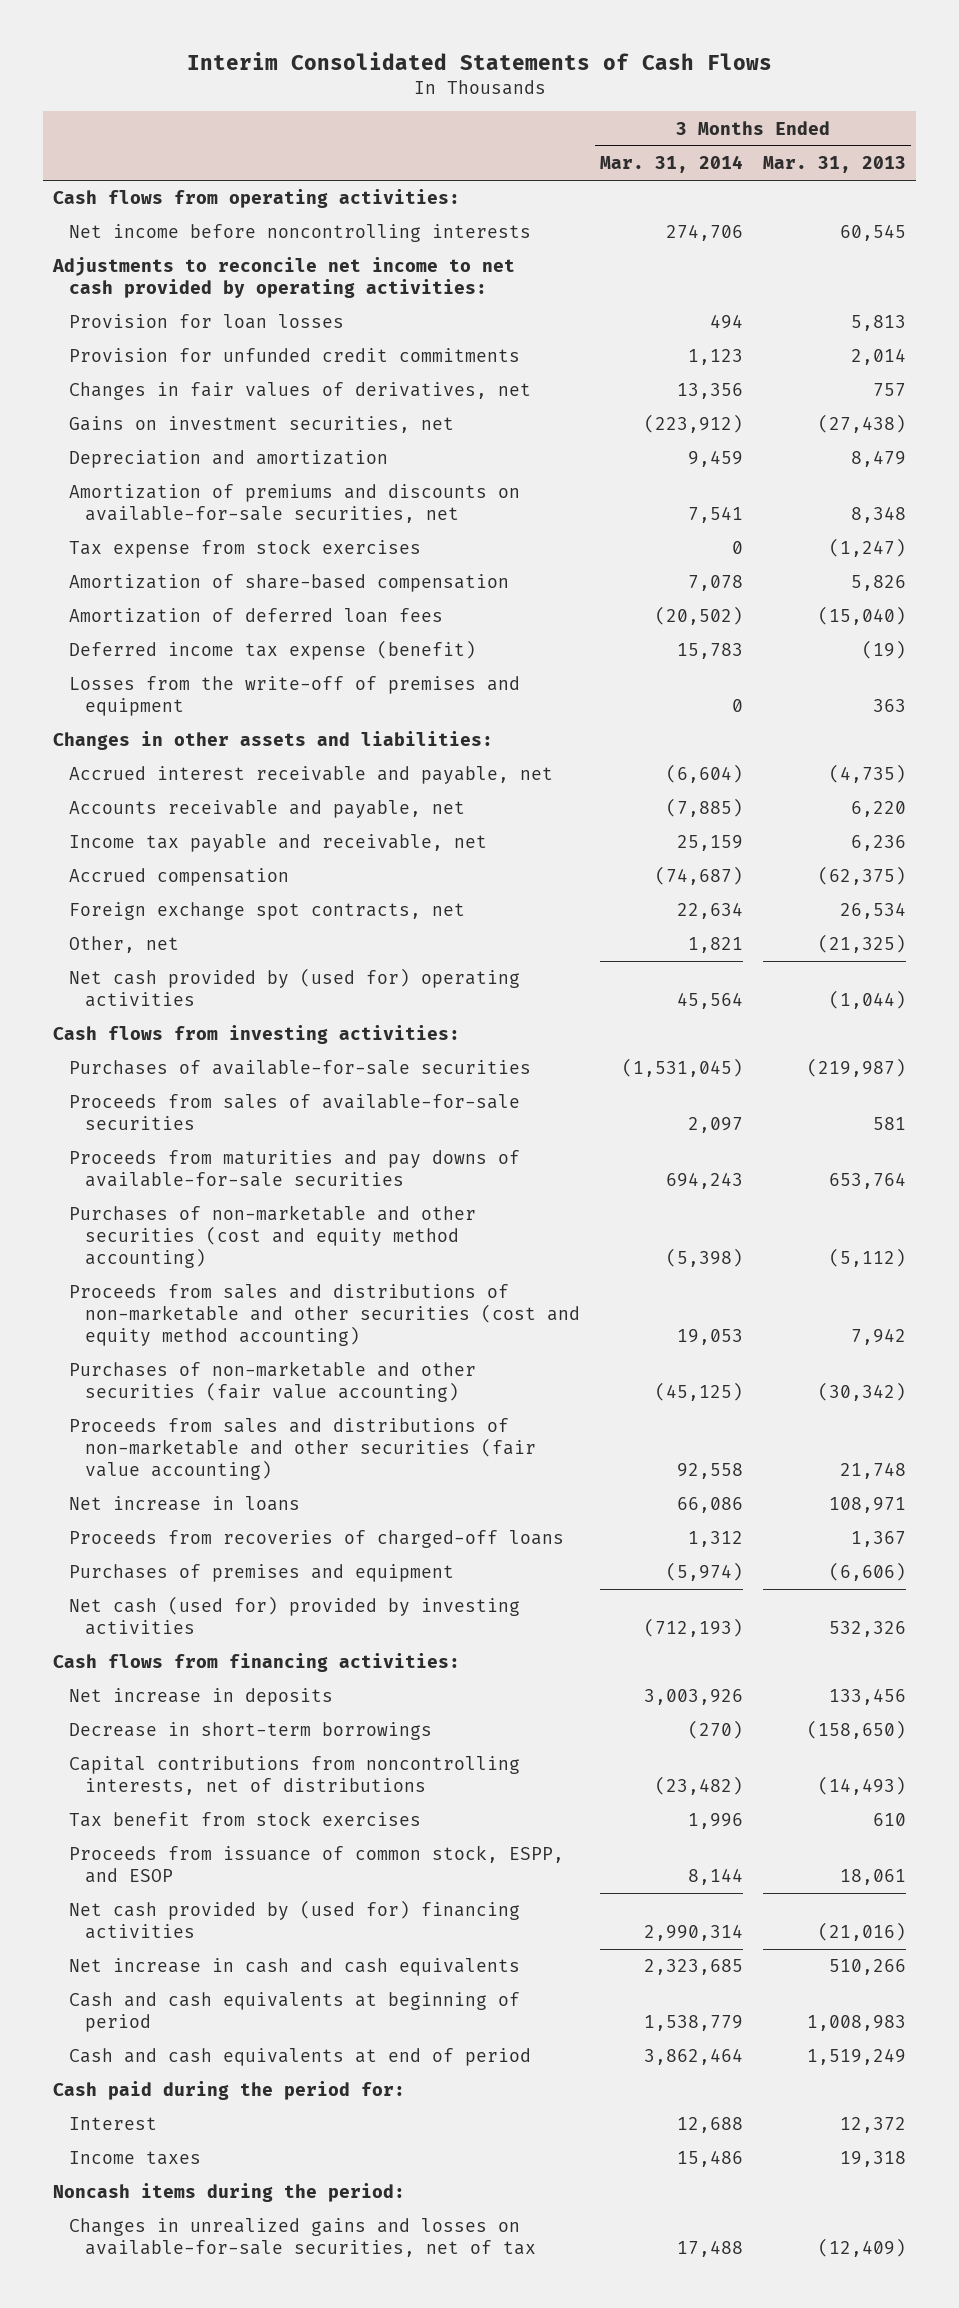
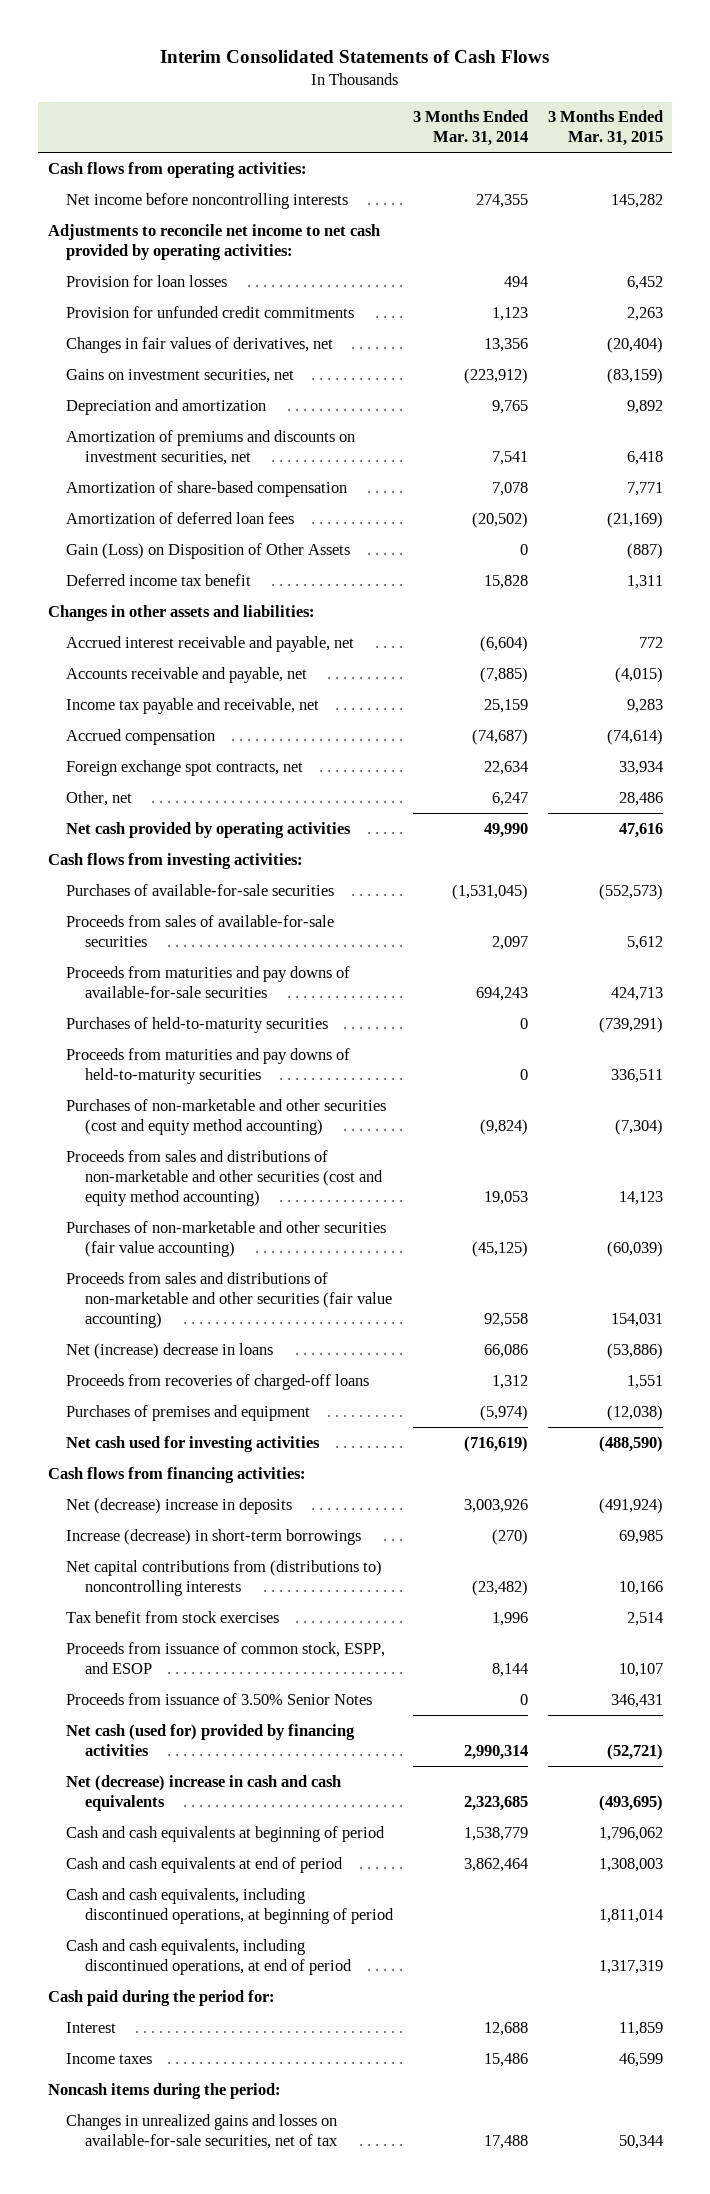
[763,156,907,174] Mar. 31, 2013 -> none
none -> [547,110,663,147] 3 Months Ended Mar. 31, 2015
[666,224,744,242] 274,706 -> [475,193,528,208] 274,355
[68,539,421,559] Tax expense from stock exercises -> none
[688,450,744,468] 9,459 -> [491,399,528,414] 9,765
[68,484,520,524] Amortization of premiums and discounts on available-for-sale securities, net -> [66,429,356,465] Amortization of premiums and discounts on investment securities, net
[68,676,520,717] Losses from the write-off of premises and equipment -> none
none -> [66,542,351,559] Gain (Loss) on Disposition of Other Assets
[68,640,476,661] Deferred income tax expense (benefit) -> [66,573,252,586] Deferred income tax benefit
[677,643,744,660] 15,783 -> [483,574,528,589] 15,828
[688,937,744,954] 1,821 -> [491,791,528,806] 6,247
[68,968,520,1008] Net cash provided by (used for) operating activities -> [66,821,352,838] Net cash provided by operating activities
[677,992,744,1010] 45,564 -> [483,822,528,838] 49,990
none -> [66,1016,329,1033] Purchases of held-to-maturity securities
none -> [66,1047,351,1084] Proceeds from maturities and pay downs of held-to-maturity securities
[666,1247,744,1267] (5,398) -> [479,1118,528,1135] (9,824)
[68,1496,300,1512] Net increase in loans -> [66,1342,274,1359] Net (increase) decrease in loans
[68,1596,520,1636] Net cash (used for) provided by investing activities -> [66,1435,321,1452] Net cash used for investing activities
[644,1618,744,1638] (712,193) -> [463,1435,528,1452] (716,619)
[68,1688,333,1707] Net increase in deposits -> [66,1497,293,1514] Net (decrease) increase in deposits
[68,1722,432,1741] Decrease in short-term borrowings -> [66,1528,362,1545] Increase (decrease) in short-term borrowings
[68,1756,520,1796] Capital contributions from noncontrolling interests, net of distributions -> [66,1559,383,1596] Net capital contributions from (distributions to) noncontrolling interests
none -> [66,1692,373,1705] Proceeds from issuance of 3.50% Senior Notes
[68,1900,520,1940] Net cash provided by (used for) financing activities -> [66,1723,356,1756] Net cash (used for) provided by financing activities
[68,1958,520,1977] Net increase in cash and cash equivalents -> [66,1774,342,1811] Net (decrease) increase in cash and cash equivalents
none -> [66,1887,395,1924] Cash and cash equivalents, including discontinued operations, at beginning of period
none -> [66,1938,353,1975] Cash and cash equivalents, including discontinued operations, at end of period

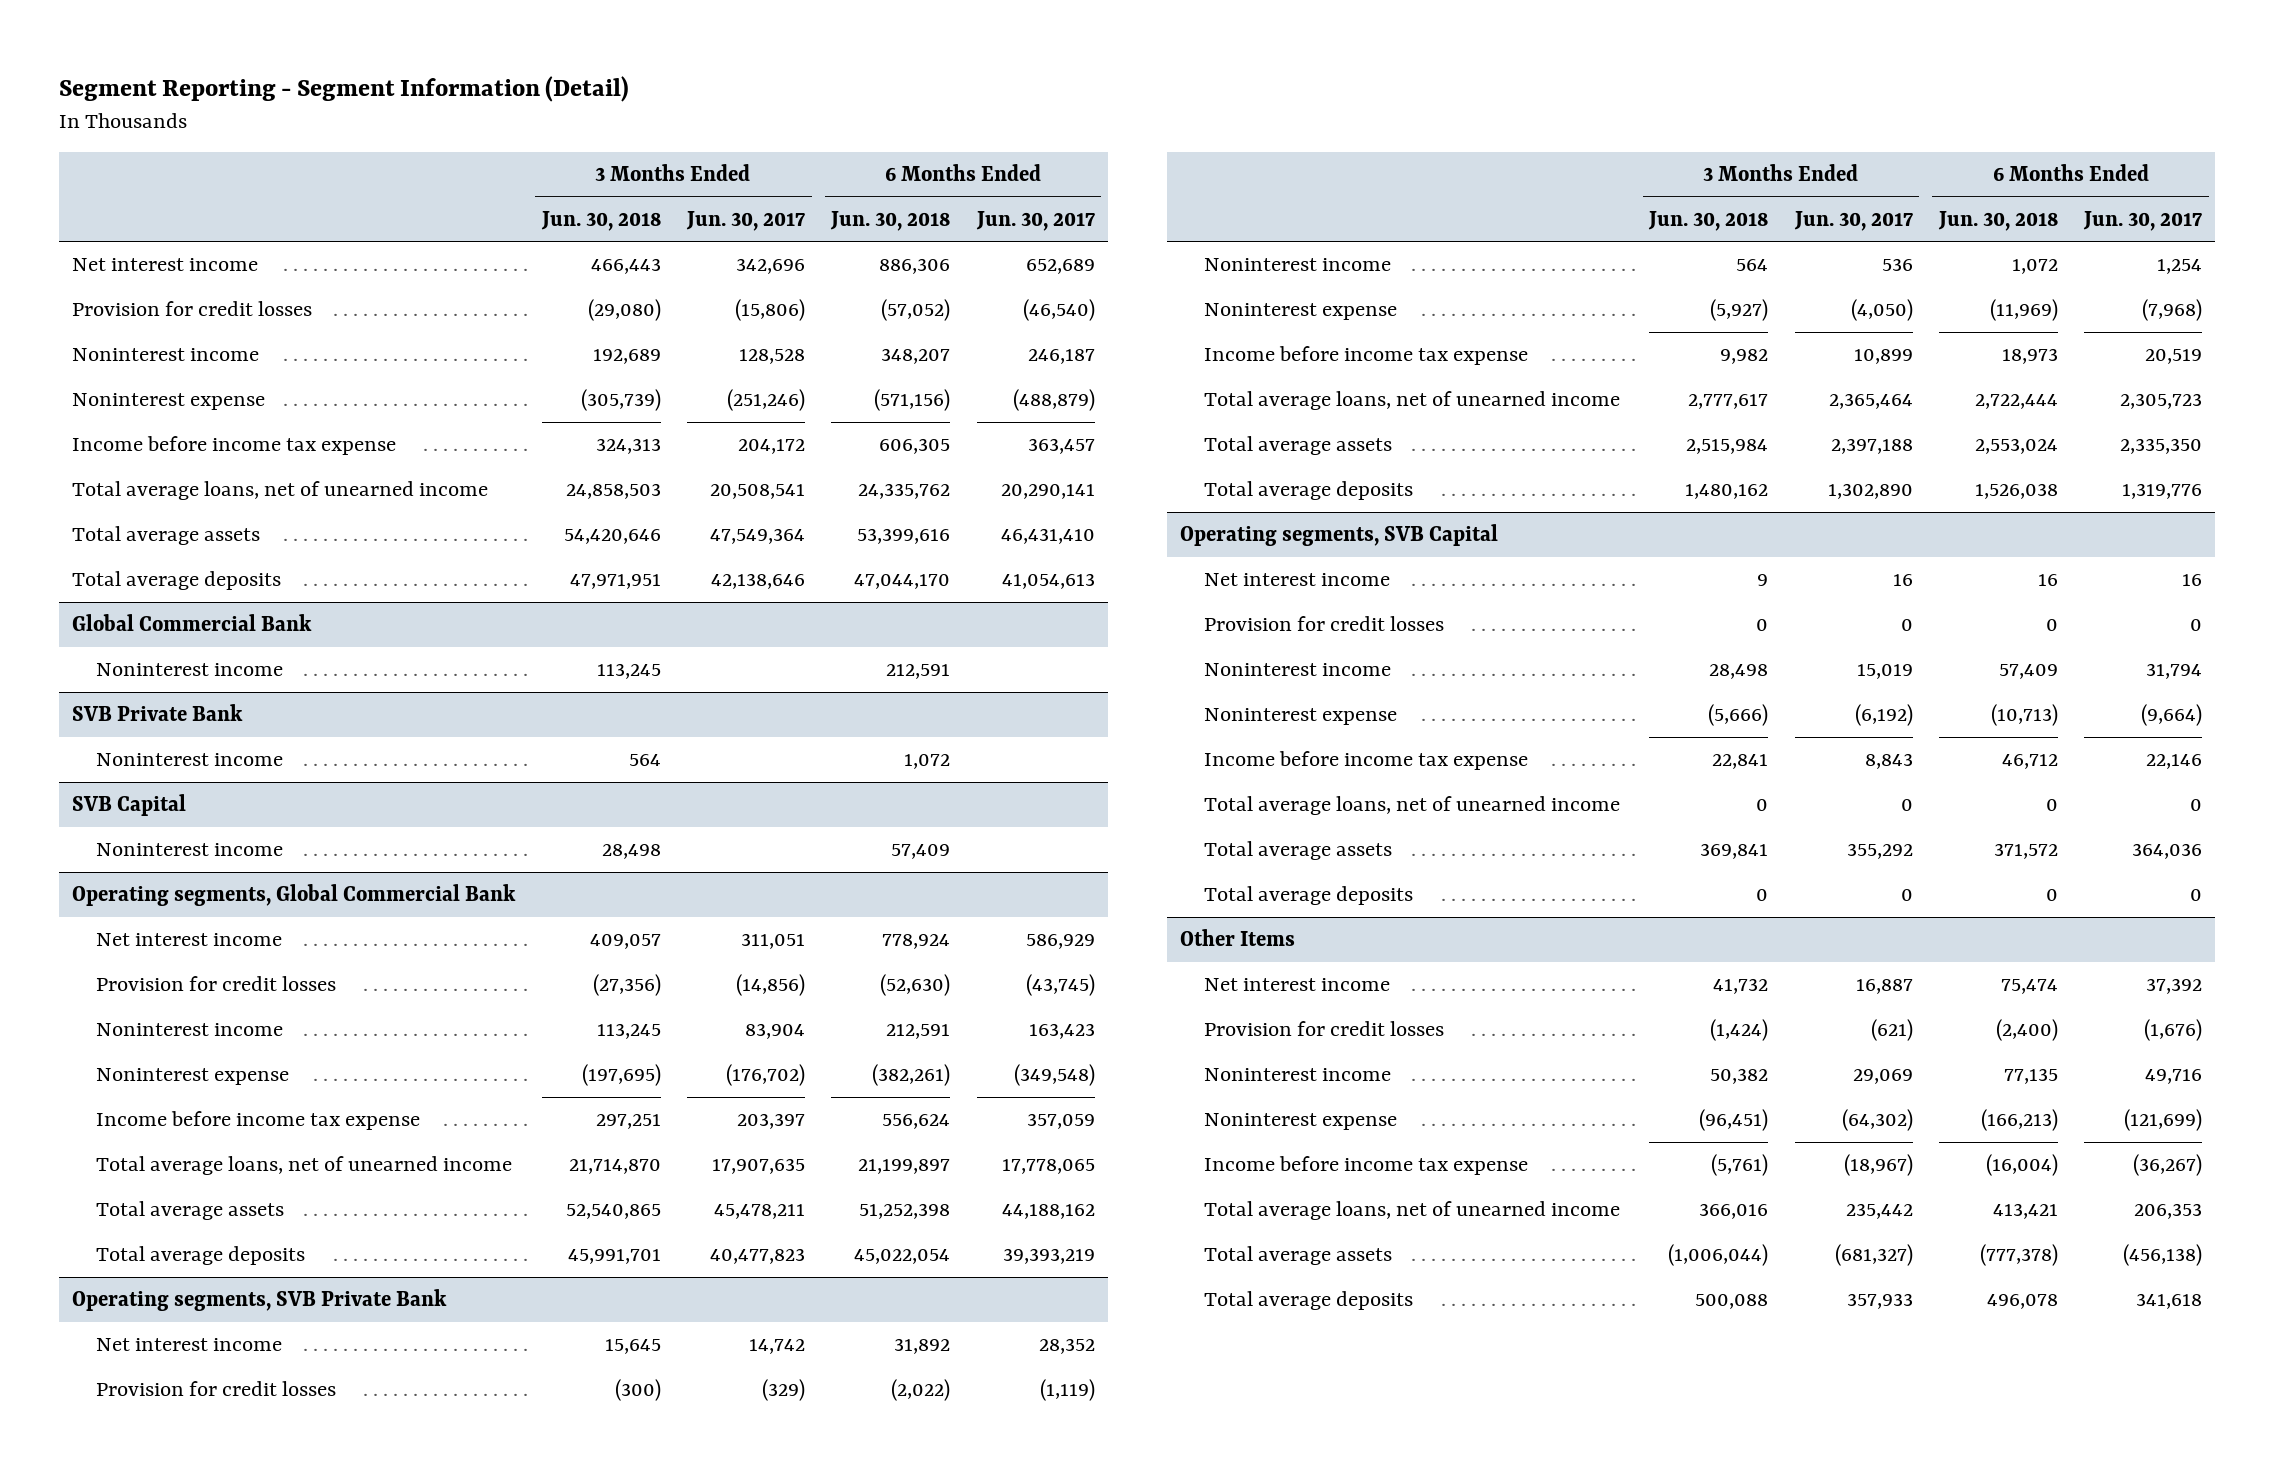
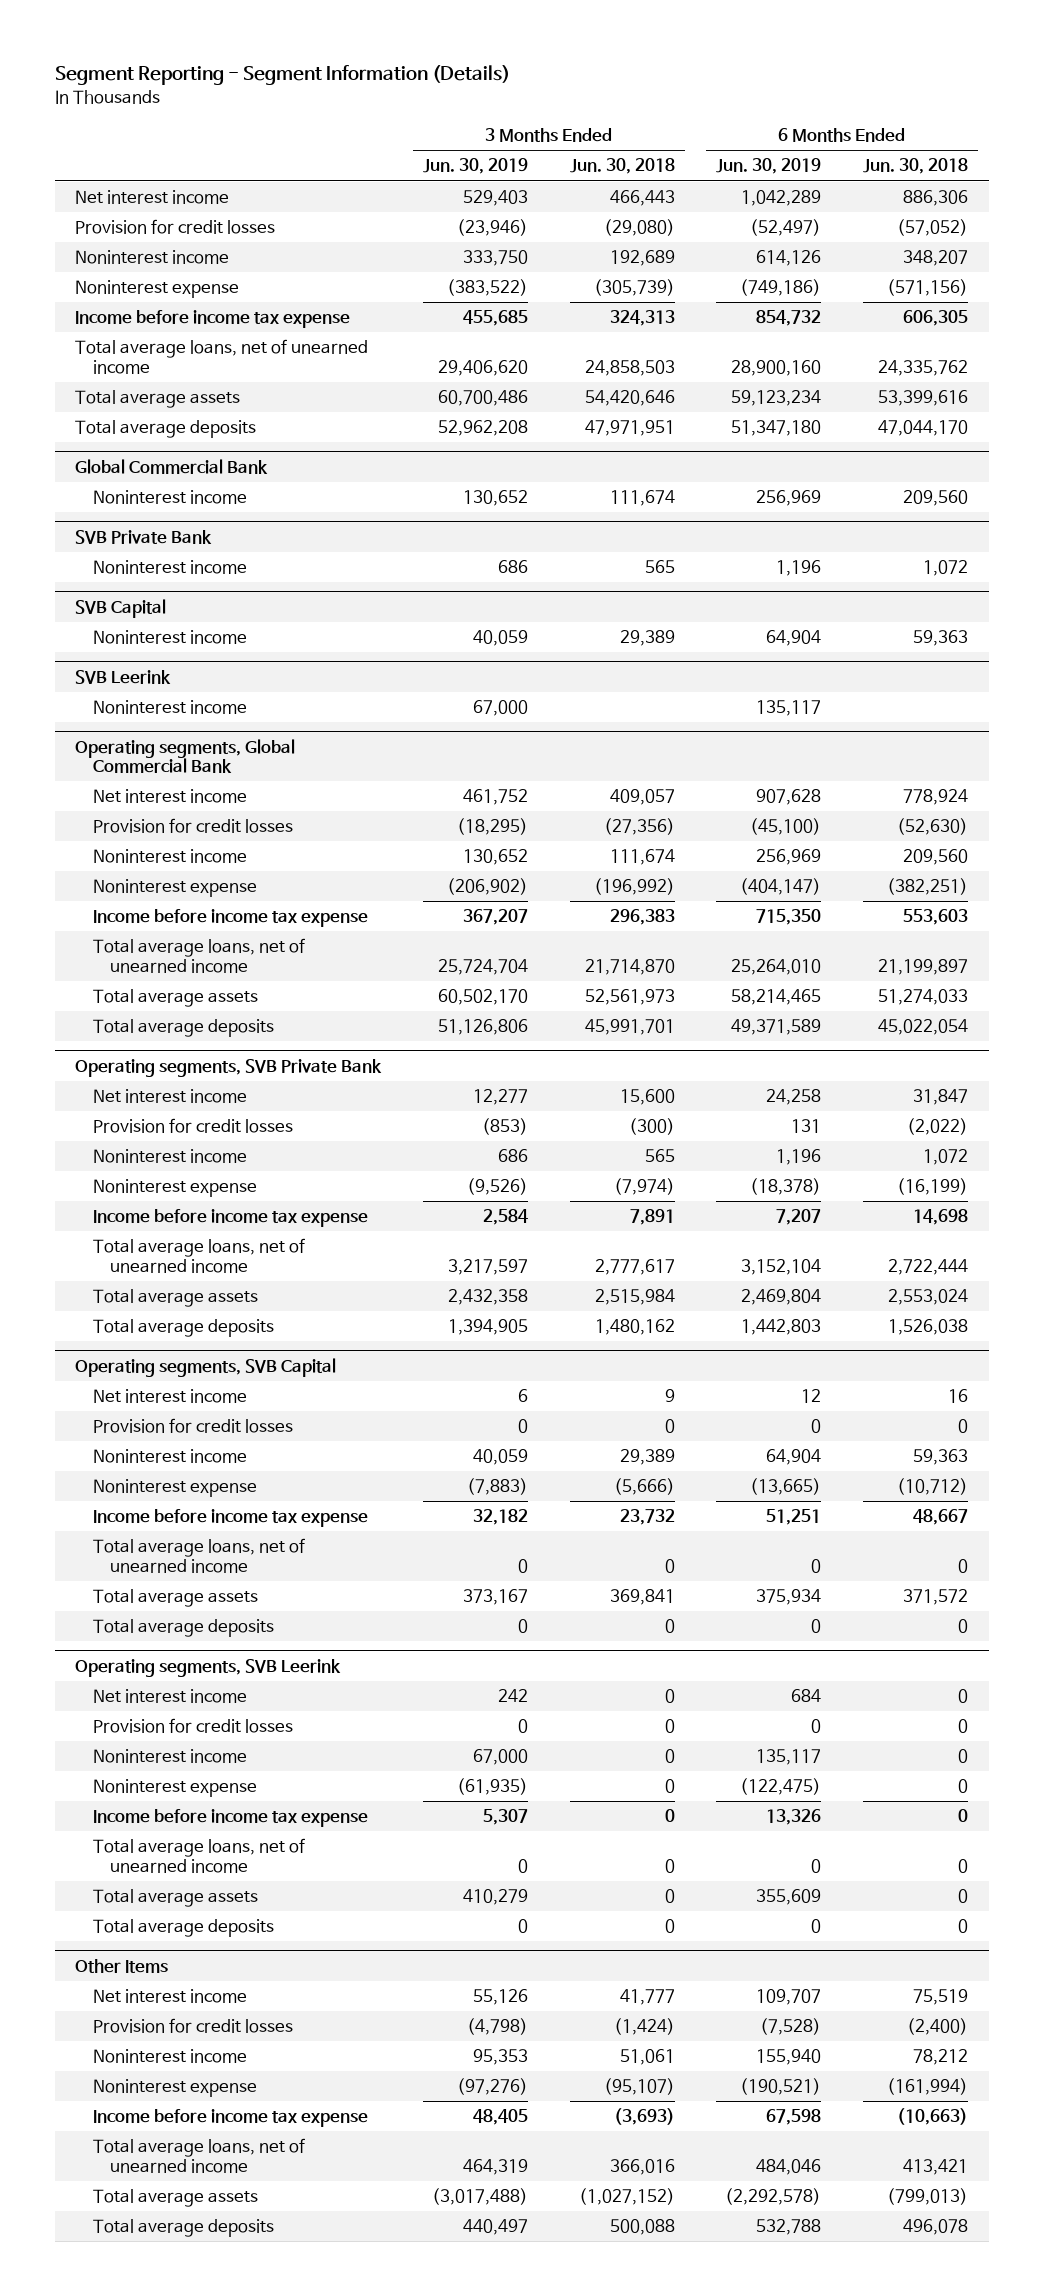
[59,76,630,103] Segment Reporting - Segment Information (Detail) -> [54,65,510,86] Segment Reporting - Segment Information (Details)
[685,210,805,231] Jun. 30, 2017 -> none
[975,210,1095,231] Jun. 30, 2017 -> none
none -> [423,158,529,175] Jun. 30, 2019
none -> [716,158,822,175] Jun. 30, 2019
[596,663,661,680] 113,245 -> [609,490,675,507] 111,674
[886,664,951,680] 212,591 -> [902,490,968,507] 209,560
[628,754,661,767] 564 -> [644,560,675,574] 565
[601,844,661,860] 28,498 -> [619,630,675,647] 29,389
[891,844,951,860] 57,409 -> [912,630,968,647] 59,363
none -> [75,669,172,684] SVB Leerink
none -> [92,700,247,715] Noninterest income
[596,1023,661,1040] 113,245 -> [609,849,675,866] 111,674
[886,1024,951,1040] 212,591 -> [902,849,968,866] 209,560
[581,1064,661,1087] (197,695) -> [593,878,675,896] (196,992)
[872,1064,951,1087] (382,261) -> [886,878,968,896] (382,251)
[595,1114,661,1130] 297,251 -> [609,909,675,926] 296,383
[882,1114,951,1130] 556,624 -> [902,909,968,926] 553,603
[565,1204,661,1220] 52,540,865 -> [584,989,675,1006] 52,561,973
[859,1203,951,1220] 51,252,398 -> [877,989,968,1006] 51,274,033
[604,1339,661,1355] 15,645 -> [619,1089,675,1106] 15,600
[894,1338,951,1355] 31,892 -> [912,1089,968,1106] 31,847
[1736,259,1769,272] 564 -> [644,1149,675,1163] 565
[1710,299,1769,322] (5,927) -> [613,1178,675,1196] (7,974)
[1990,299,2059,322] (11,969) -> [896,1178,968,1196] (16,199)
[1720,349,1769,365] 9,982 -> [629,1209,675,1226] 7,891
[2002,348,2059,365] 18,973 -> [912,1209,968,1226] 14,698
[1709,664,1769,680] 28,498 -> [619,1449,675,1466] 29,389
[1999,664,2059,680] 57,409 -> [912,1449,968,1466] 59,363
[1991,704,2059,727] (10,713) -> [896,1478,968,1496] (10,712)
[1712,754,1769,770] 22,841 -> [619,1509,675,1526] 23,732
[2002,754,2059,770] 46,712 -> [912,1509,968,1526] 48,667
none -> [75,1658,342,1677] Operating segments, SVB Leerink
none -> [92,1689,247,1704] Net interest income
none -> [92,1718,293,1734] Provision for credit losses
none -> [92,1749,247,1764] Noninterest income
none -> [92,1779,257,1798] Noninterest expense
none -> [92,1809,368,1828] Income before income tax expense
none -> [92,1838,305,1873] Total average loans, net of unearned income
none -> [92,1889,258,1908] Total average assets
none -> [92,1919,274,1938] Total average deposits
[1713,978,1769,995] 41,732 -> [619,1989,675,2006] 41,777
[2001,979,2059,995] 75,474 -> [912,1989,968,2006] 75,519
[1710,1068,1769,1085] 50,382 -> [619,2049,675,2066] 51,061
[2004,1068,2059,1085] 77,135 -> [912,2049,968,2066] 78,212
[1699,1109,1769,1132] (96,451) -> [603,2078,675,2096] (95,107)
[1981,1109,2059,1132] (166,213) -> [886,2078,968,2096] (161,994)
[1711,1154,1769,1177] (5,761) -> [613,2108,675,2126] (3,693)
[1986,1154,2059,1177] (16,004) -> [896,2108,968,2126] (10,663)
[1668,1244,1769,1267] (1,006,044) -> [578,2188,675,2206] (1,027,152)
[1980,1244,2059,1267] (777,378) -> [886,2188,968,2206] (799,013)

